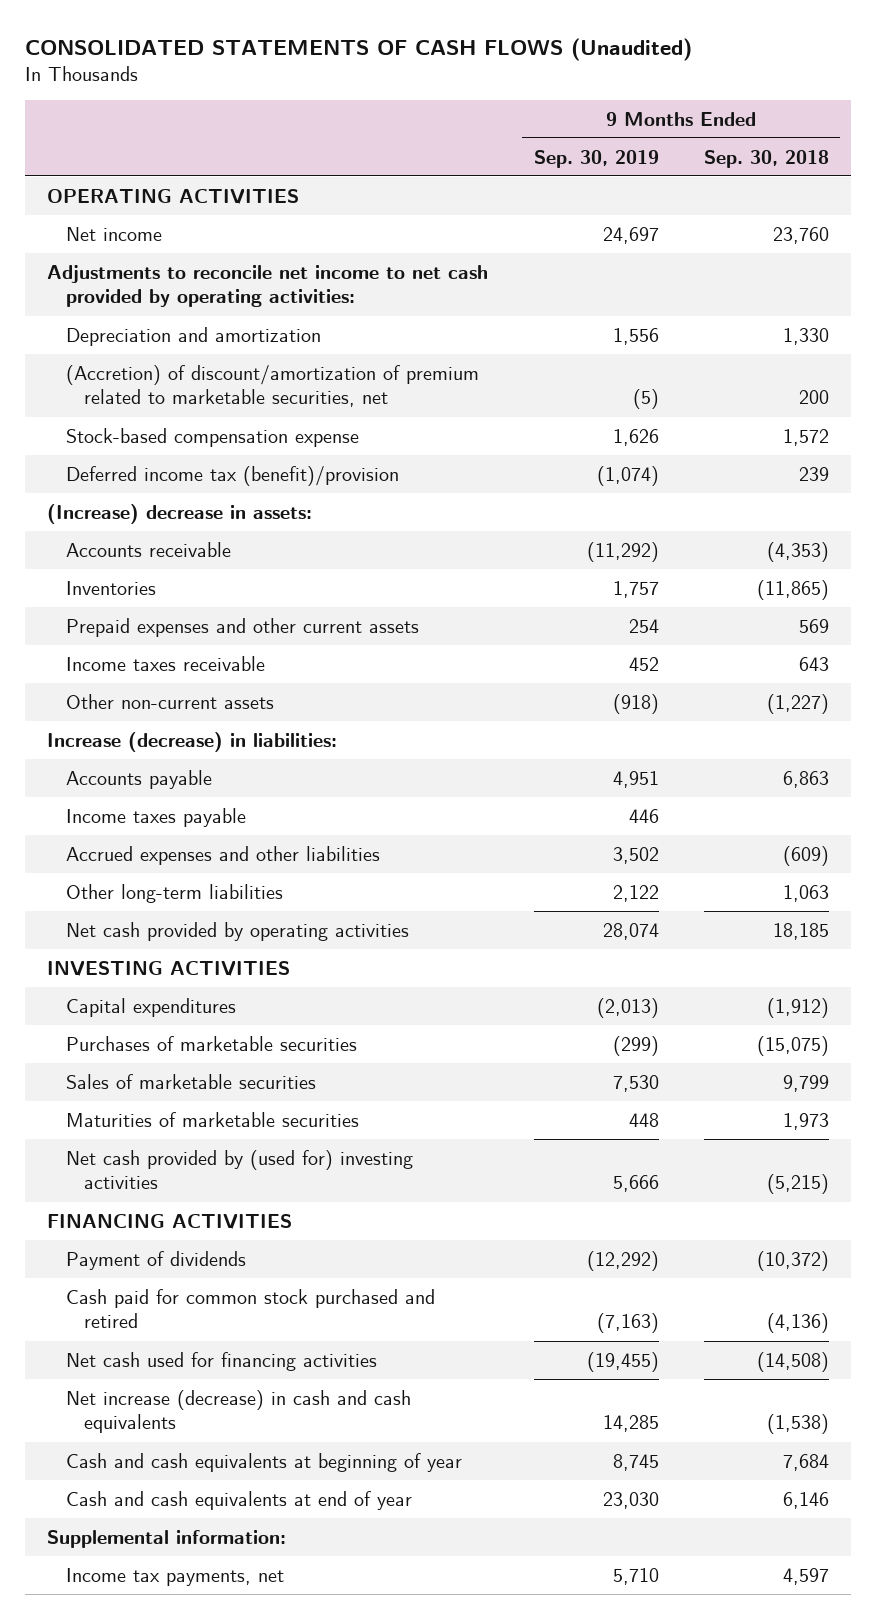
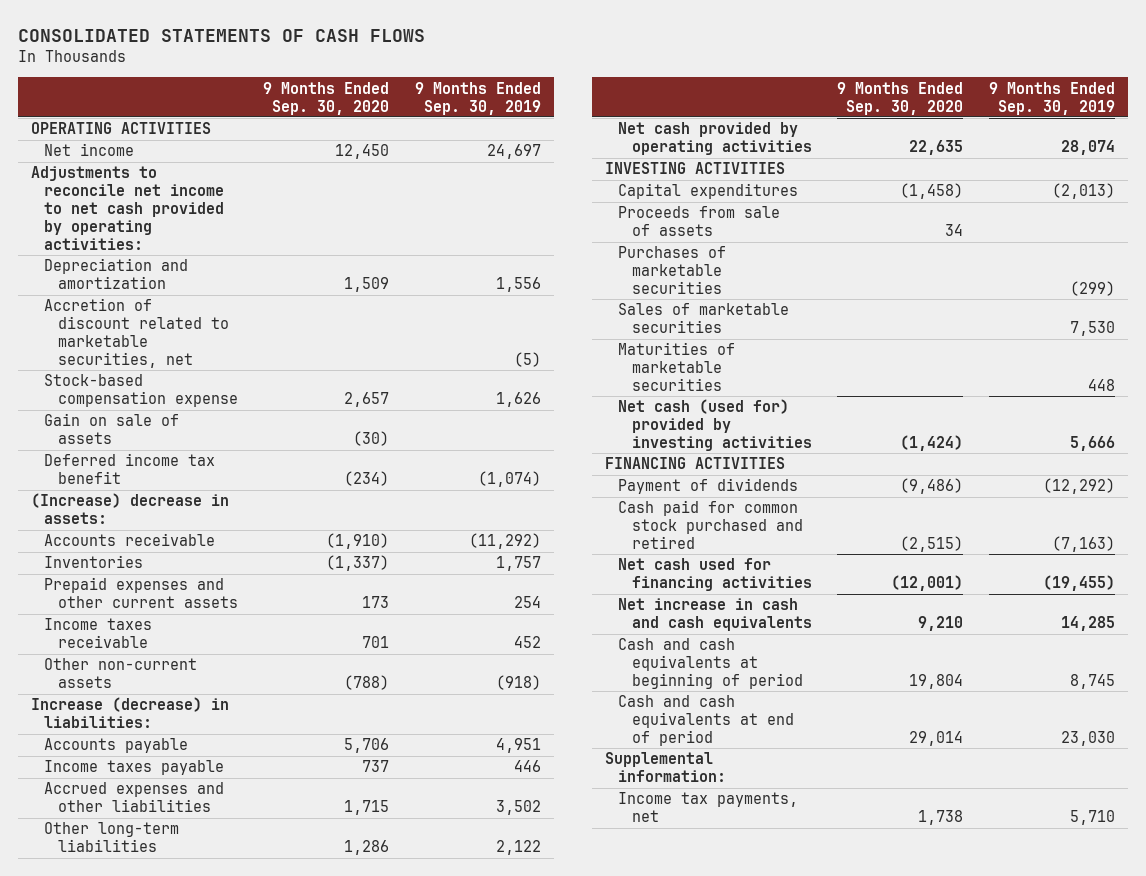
[24,37,692,61] CONSOLIDATED STATEMENTS OF CASH FLOWS (Unaudited) -> [17,28,425,42] CONSOLIDATED STATEMENTS OF CASH FLOWS
[703,149,829,168] Sep. 30, 2018 -> none
none -> [263,81,390,115] 9 Months Ended Sep. 30, 2020
[65,364,479,408] (Accretion) of discount/amortization of premium related to marketable securities, net -> [44,298,229,369] Accretion of discount related to marketable securities, net
none -> [44,413,180,445] Gain on sale of assets
[65,465,399,486] Deferred income tax (benefit)/provision -> [44,453,216,485] Deferred income tax benefit
none -> [618,206,781,237] Proceeds from sale of assets
[65,1149,413,1190] Net cash provided by (used for) investing activities -> [618,399,812,452] Net cash (used for) provided by investing activities
[65,1389,411,1434] Net increase (decrease) in cash and cash equivalents -> [618,598,812,632] Net increase in cash and cash equivalents
[65,1452,462,1472] Cash and cash equivalents at beginning of year -> [618,638,803,690] Cash and cash equivalents at beginning of period
[65,1490,412,1510] Cash and cash equivalents at end of year -> [618,695,794,747] Cash and cash equivalents at end of period

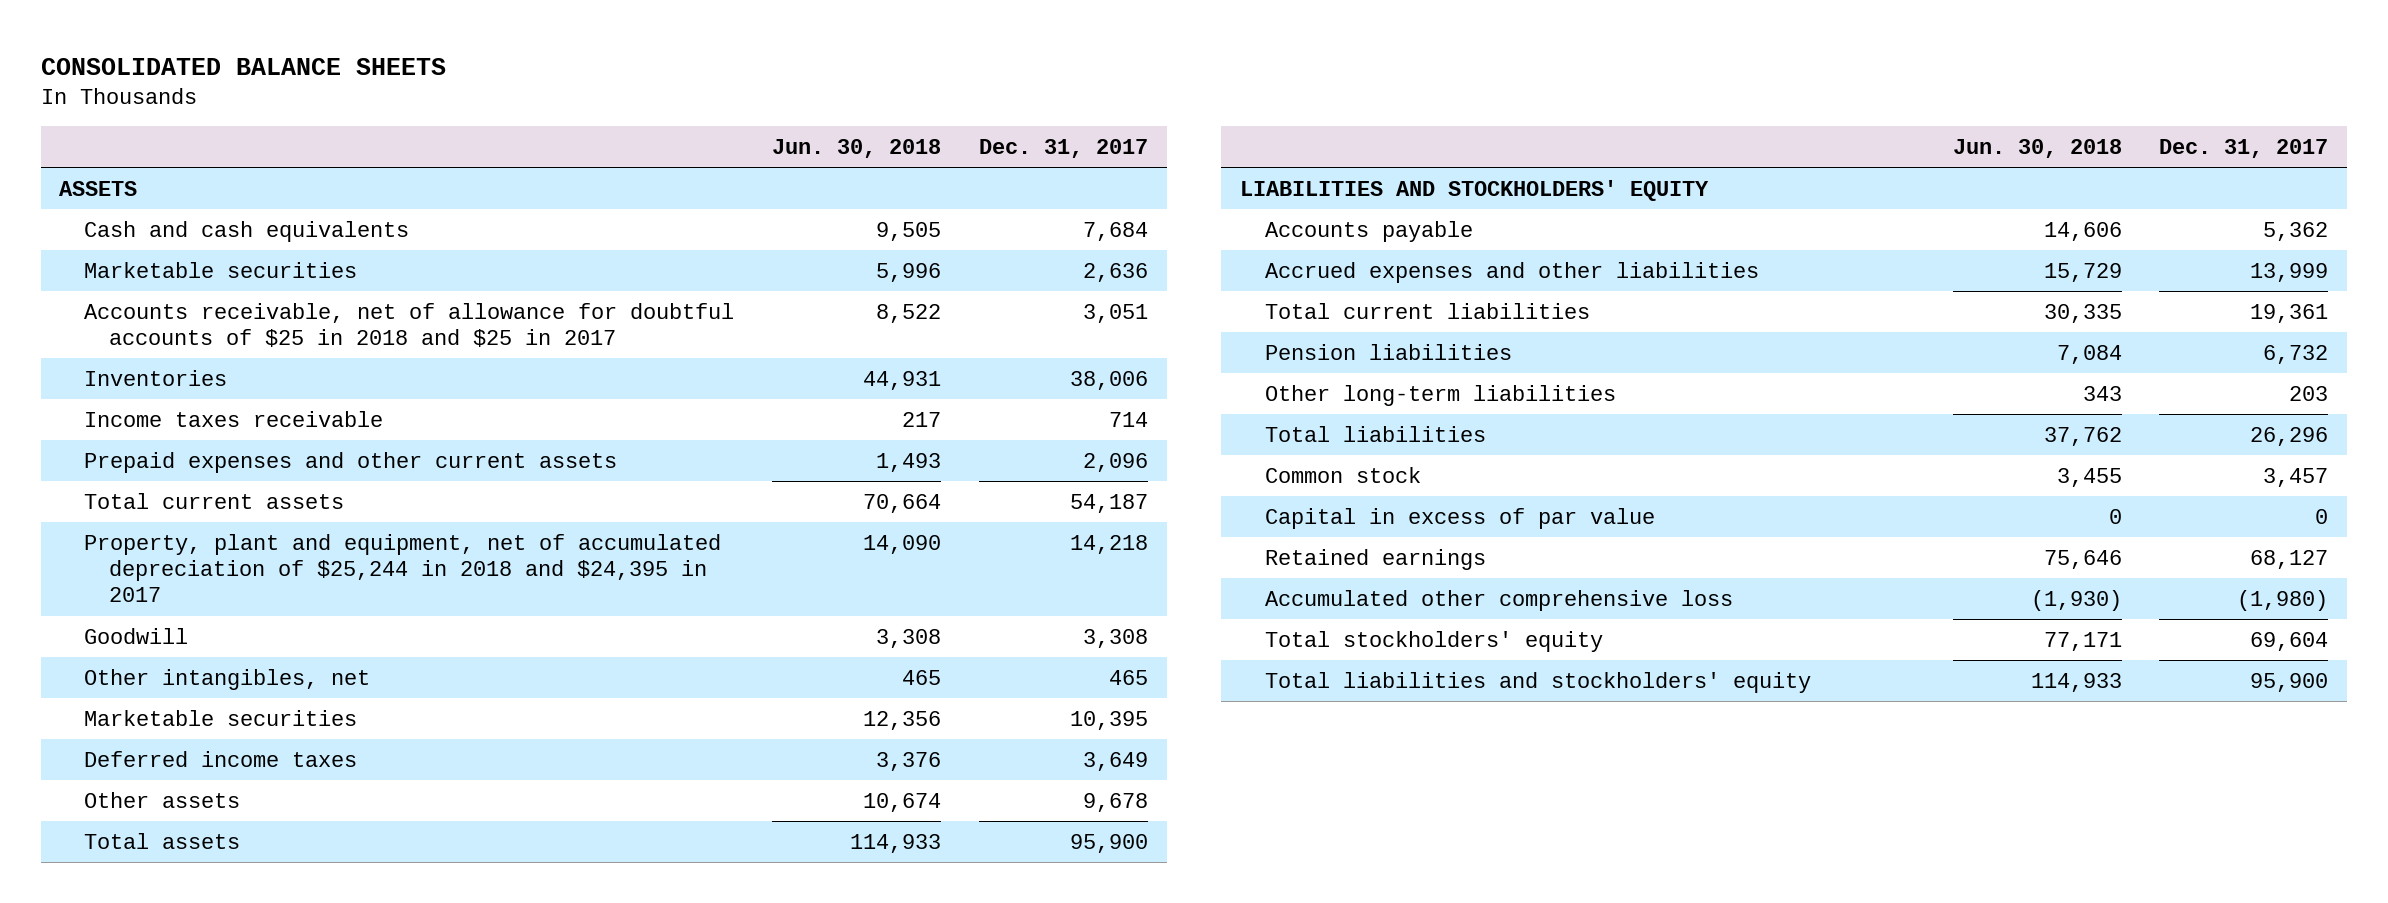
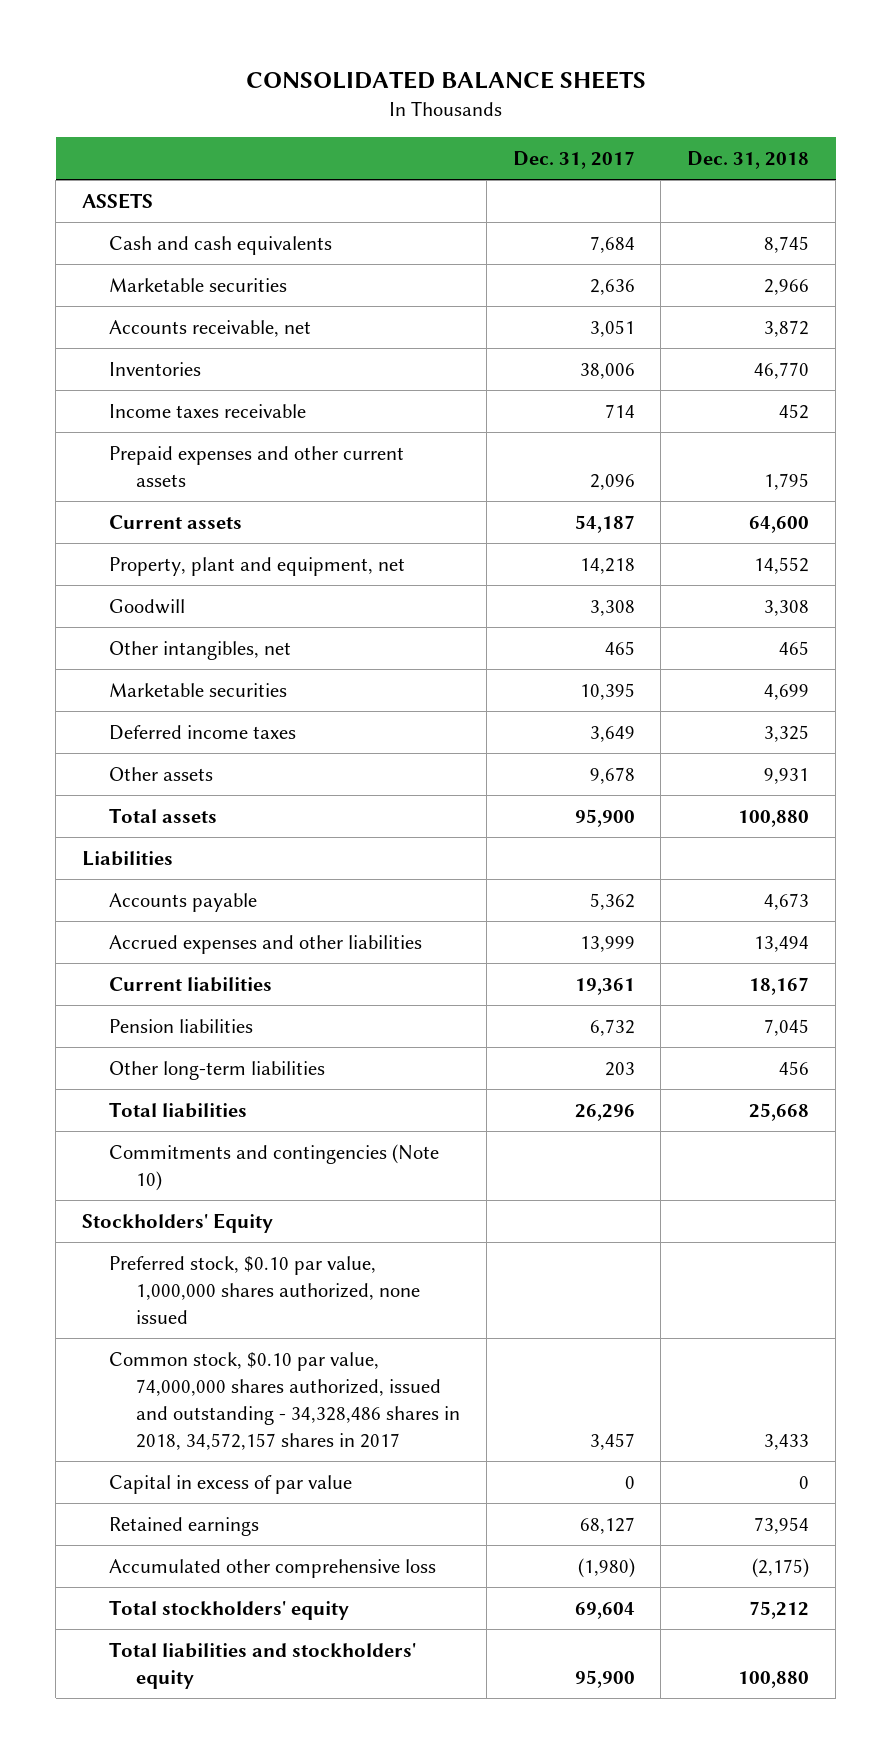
[772,138,942,158] Jun. 30, 2018 -> none
none -> [687,150,810,169] Dec. 31, 2018
[84,302,735,347] Accounts receivable, net of allowance for doubtful accounts of $25 in 2018 and $25 in 2017 -> [109,319,312,337] Accounts receivable, net
[84,492,345,509] Total current assets -> [109,514,243,529] Current assets
[84,533,722,603] Property, plant and equipment, net of accumulated depreciation of $25,244 in 2018 and $24,395 in 2017 -> [109,556,406,576] Property, plant and equipment, net
[1239,179,1709,201] LIABILITIES AND STOCKHOLDERS' EQUITY -> none
none -> [82,850,174,866] Liabilities
[1264,302,1590,319] Total current liabilities -> [109,976,273,992] Current liabilities
none -> [109,1143,440,1191] Commitments and contingencies (Note 10)
none -> [82,1212,274,1233] Stockholders' Equity
none -> [109,1255,420,1324] Preferred stock, $0.10 par value, 1,000,000 shares authorized, none issued
[1264,466,1421,483] Common stock -> [109,1351,460,1450] Common stock, $0.10 par value, 74,000,000 shares authorized, issued and outstanding - 34,328,486 shares in 2018, 34,572,157 shares in 2017

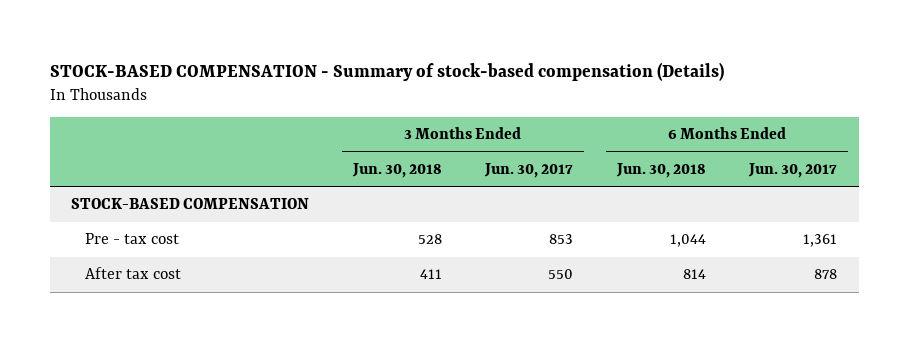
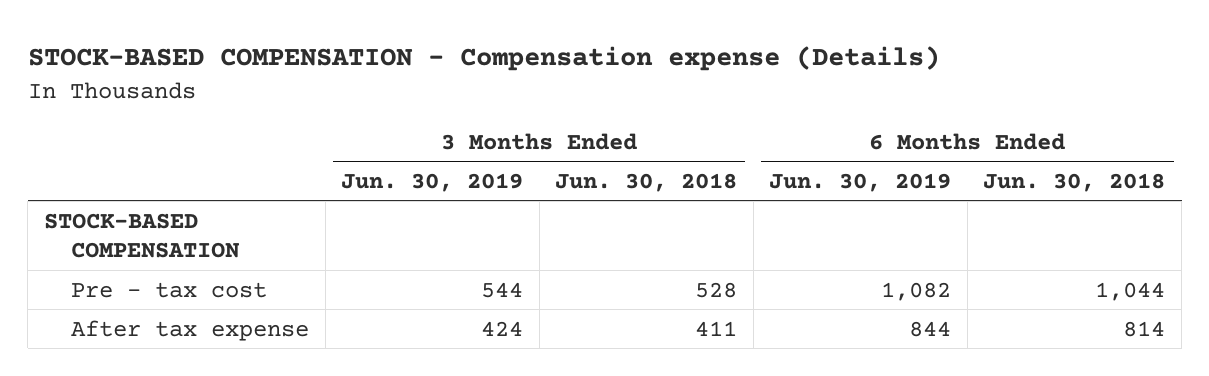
[49,61,724,81] STOCK-BASED COMPENSATION - Summary of stock-based compensation (Details) -> [27,46,940,72] STOCK-BASED COMPENSATION - Compensation expense (Details)
[484,163,574,179] Jun. 30, 2017 -> none
[747,163,837,179] Jun. 30, 2017 -> none
none -> [341,172,524,192] Jun. 30, 2019
none -> [769,172,952,192] Jun. 30, 2019
[84,267,181,280] After tax cost -> [71,319,310,341] After tax expense

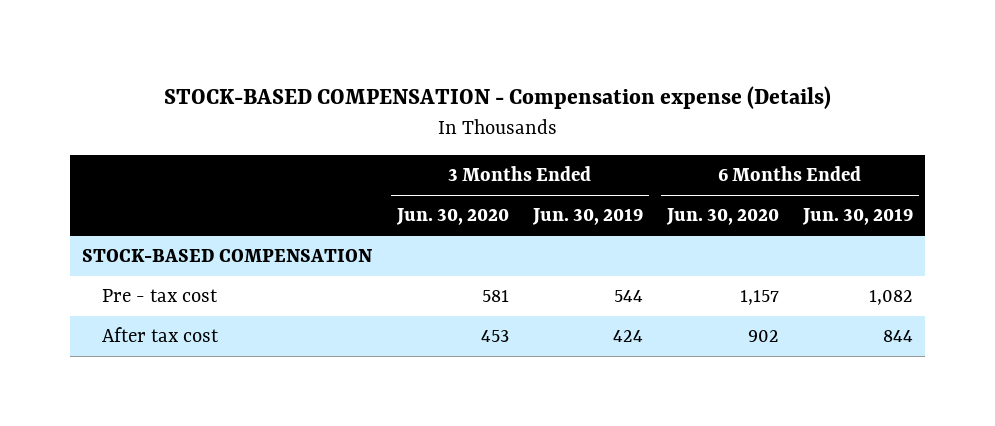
[555,172,738,192] Jun. 30, 2018 -> none
[983,172,1166,192] Jun. 30, 2018 -> none
none -> [395,208,509,226] Jun. 30, 2020
none -> [665,208,779,226] Jun. 30, 2020
[71,319,310,341] After tax expense -> [102,327,220,343] After tax cost

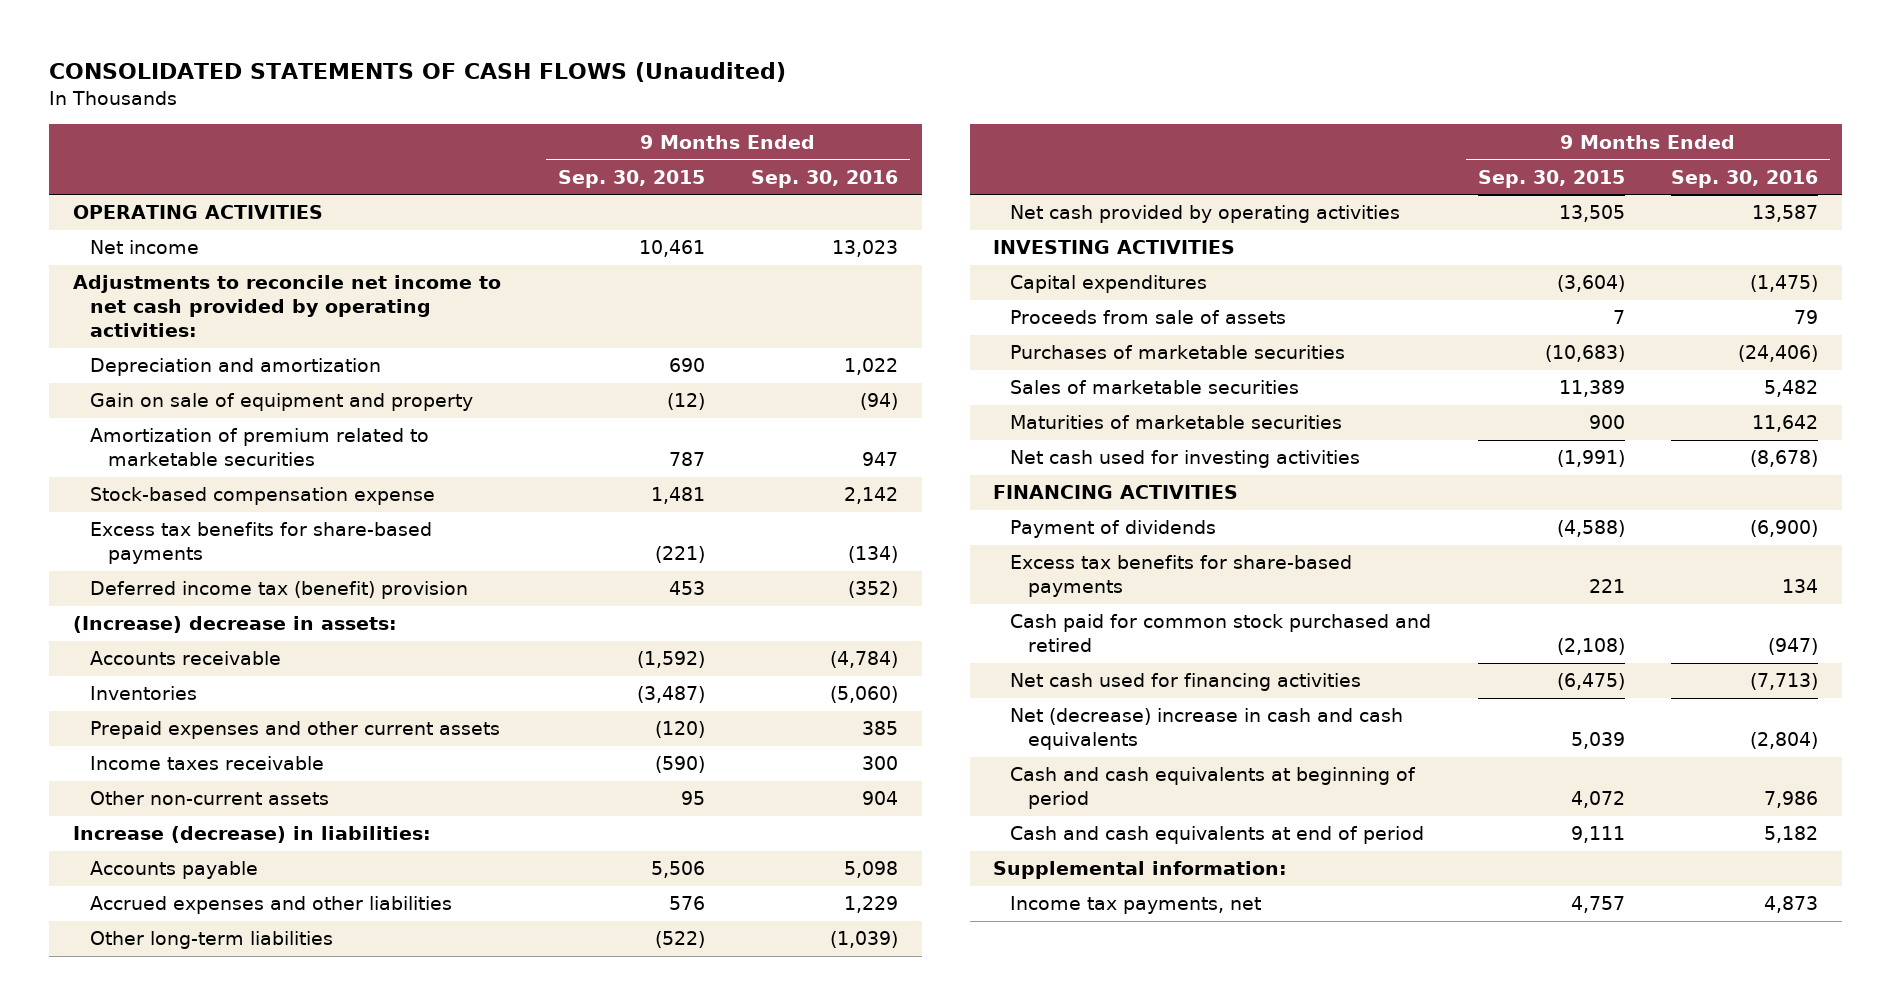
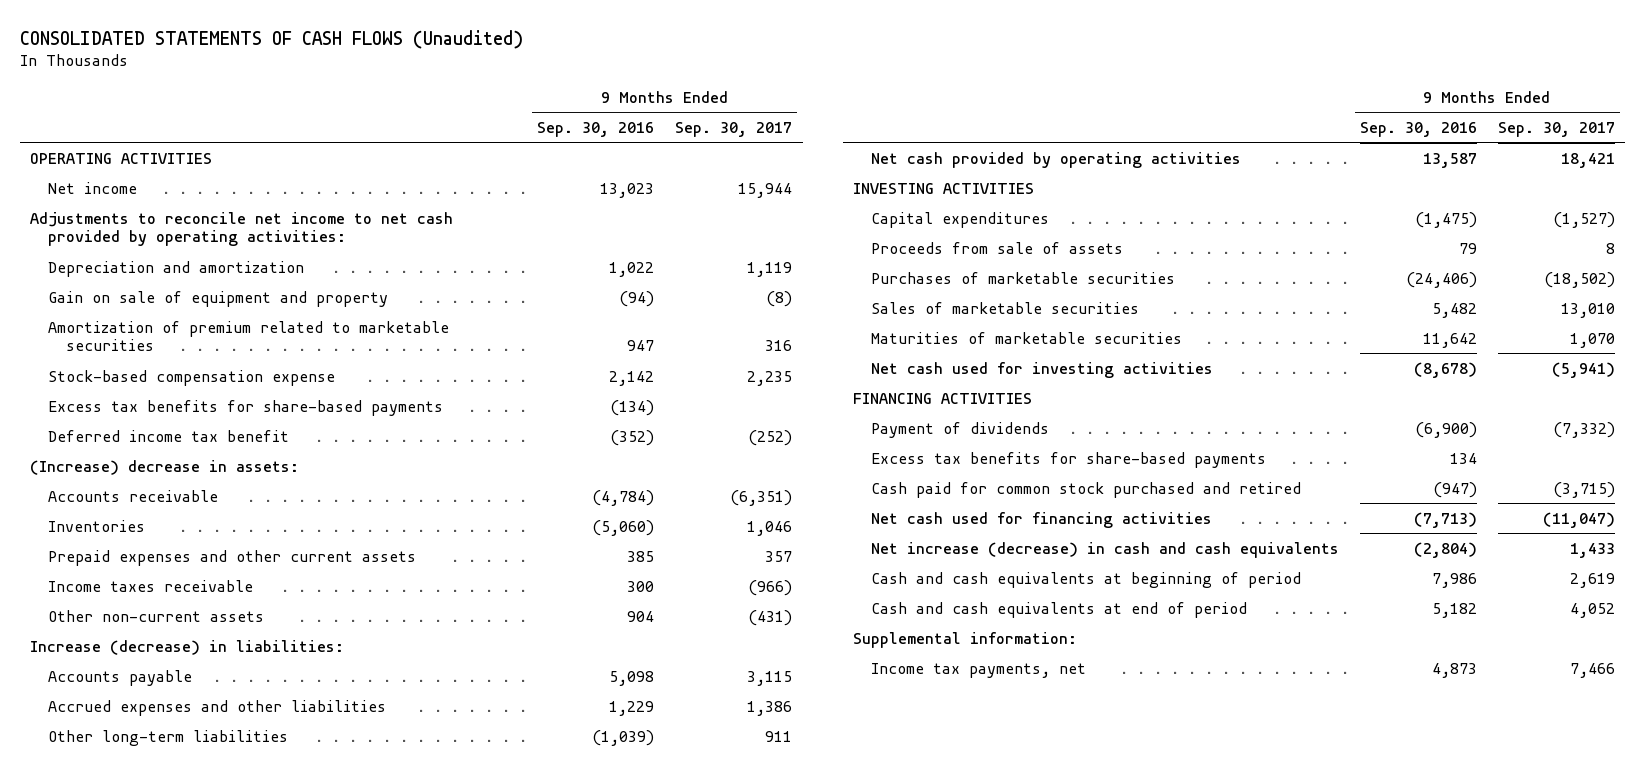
[557,169,705,188] Sep. 30, 2015 -> none
none -> [675,121,793,137] Sep. 30, 2017
[90,581,469,600] Deferred income tax (benefit) provision -> [48,429,290,442] Deferred income tax benefit
[1010,708,1404,751] Net (decrease) increase in cash and cash equivalents -> [870,541,1339,558] Net increase (decrease) in cash and cash equivalents

